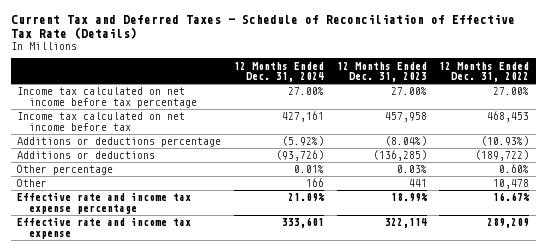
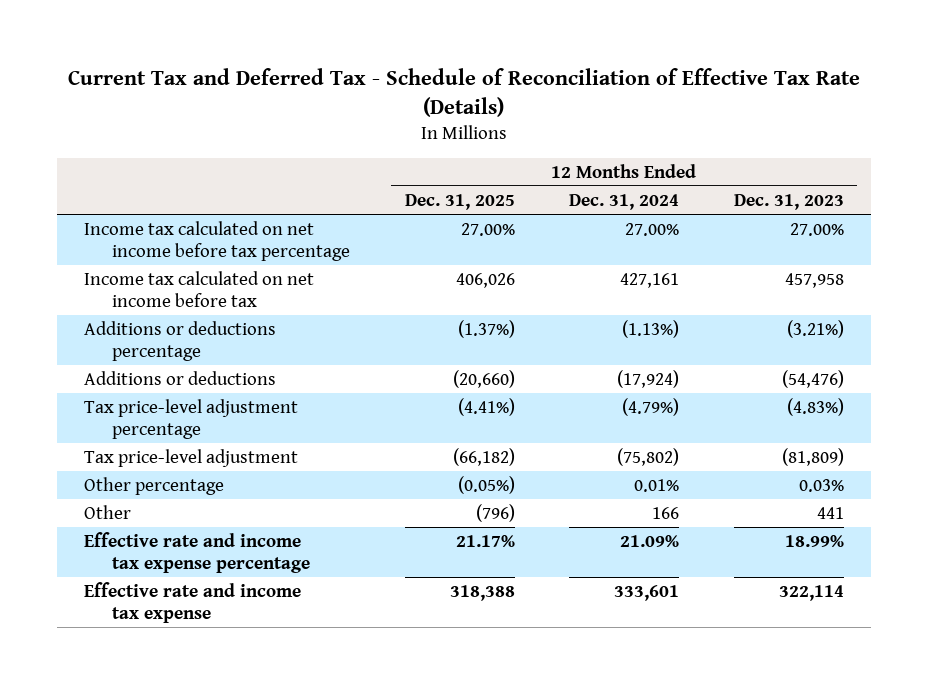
[10,14,515,39] Current Tax and Deferred Taxes - Schedule of Reconciliation of Effective Tax Rate (Details) -> [67,68,860,118] Current Tax and Deferred Tax - Schedule of Reconciliation of Effective Tax Rate (Details)
[439,61,530,82] 12 Months Ended Dec. 31, 2022 -> none
none -> [404,193,515,210] Dec. 31, 2025
[281,136,324,147] (5.92%) -> [622,319,680,338] (1.13%)
[384,136,427,147] (8.04%) -> [786,319,844,338] (3.21%)
[275,150,324,162] (93,726) -> [617,369,680,388] (17,924)
[372,150,427,162] (136,285) -> [781,369,844,388] (54,476)
none -> [83,398,298,439] Tax price-level adjustment percentage
none -> [83,448,298,467] Tax price-level adjustment

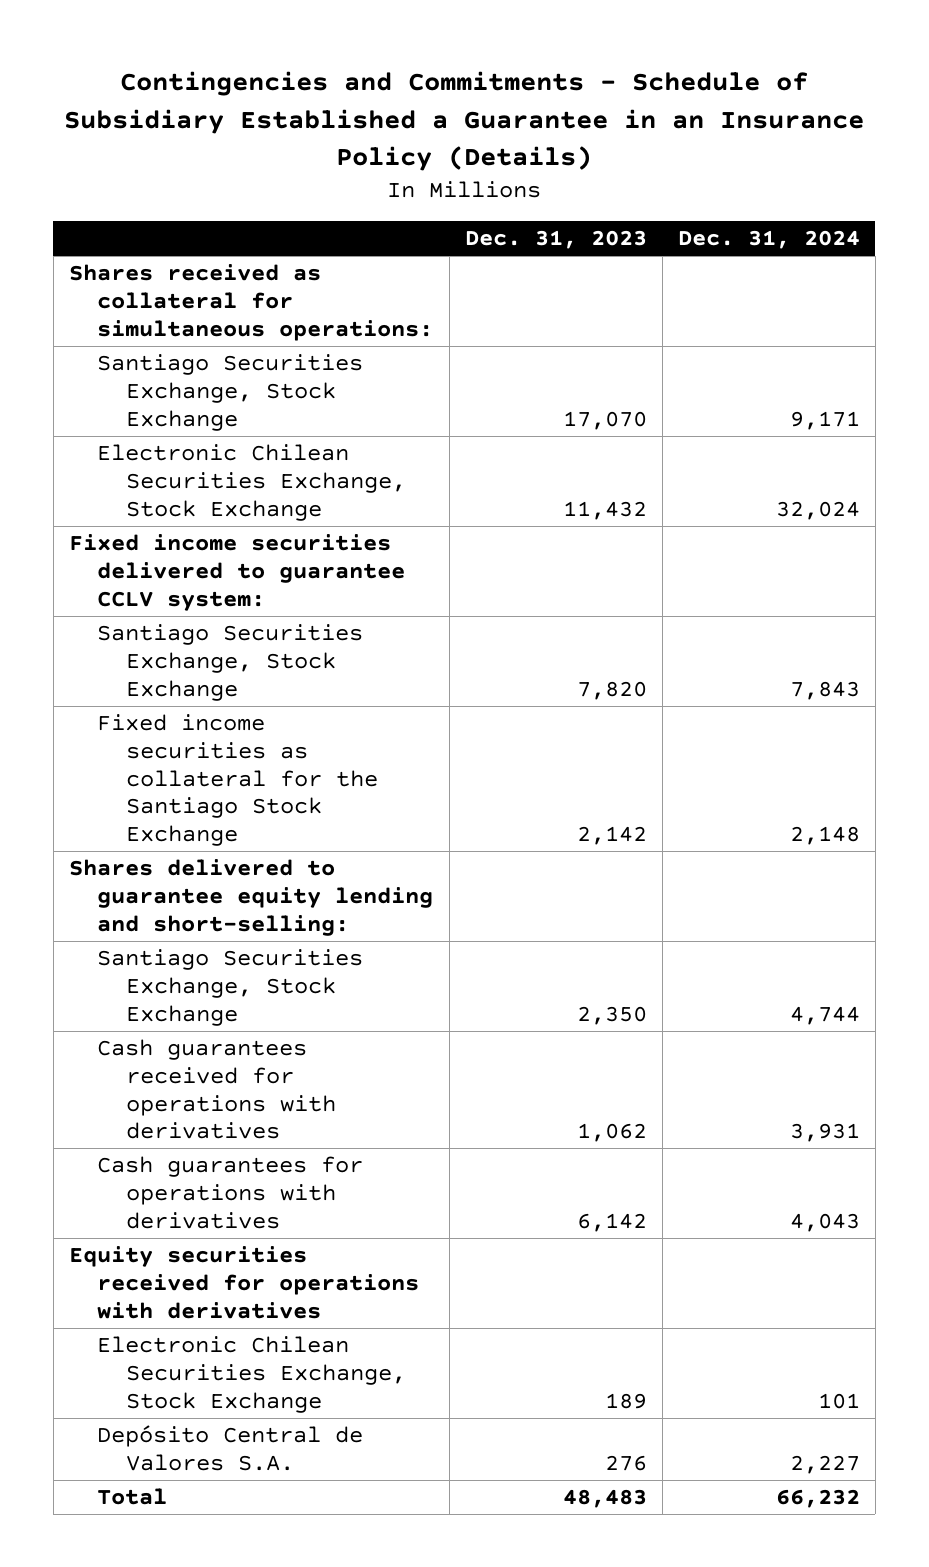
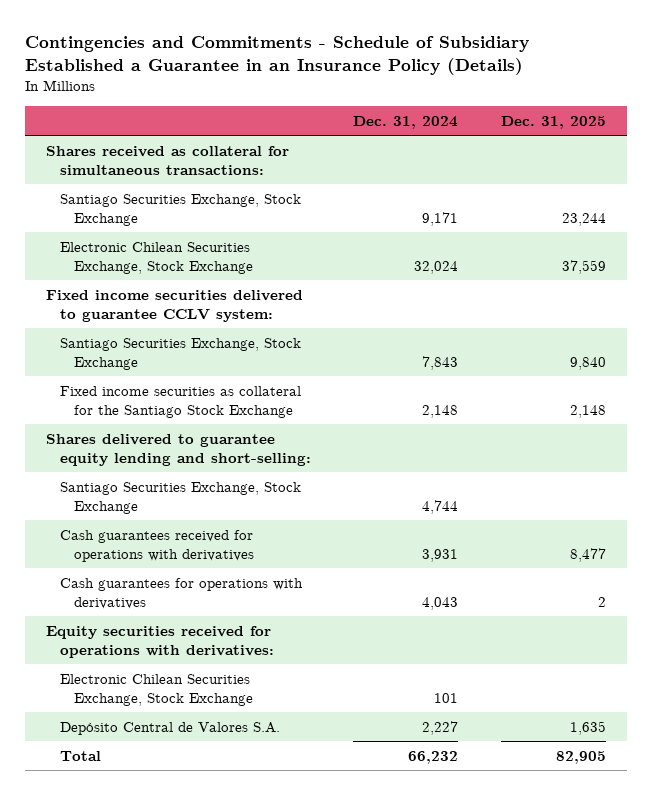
[464,230,647,250] Dec. 31, 2023 -> none
none -> [501,115,607,129] Dec. 31, 2025
[68,264,434,341] Shares received as collateral for simultaneous operations: -> [46,145,290,175] Shares received as collateral for simultaneous transactions:
[68,1246,420,1319] Equity securities received for operations with derivatives -> [46,625,274,658] Equity securities received for operations with derivatives:

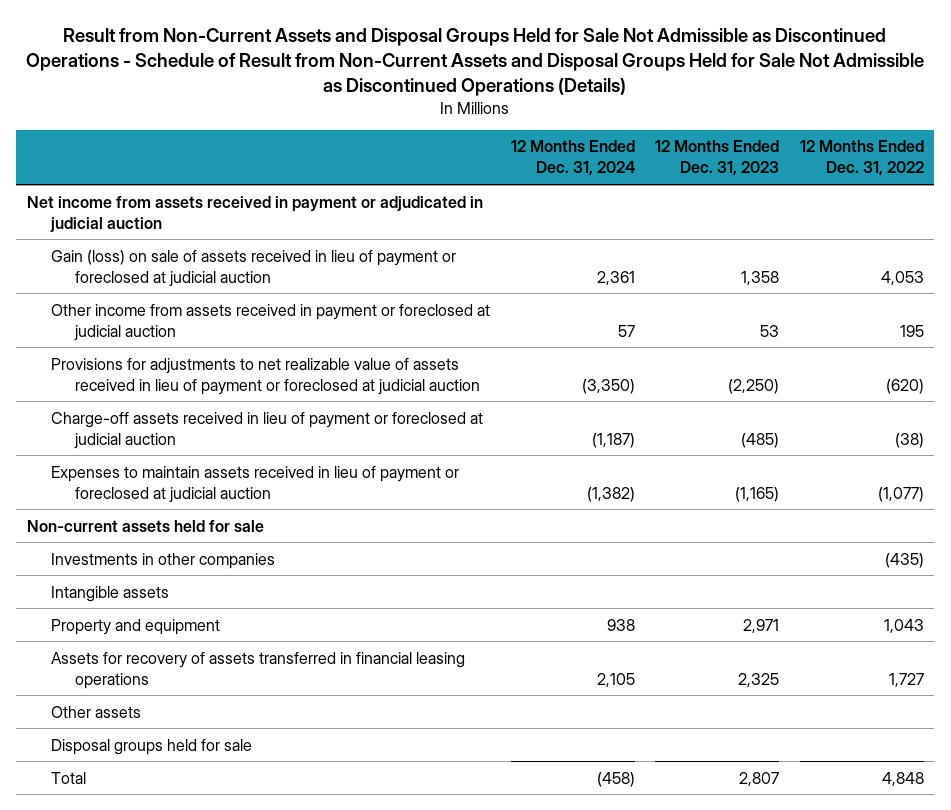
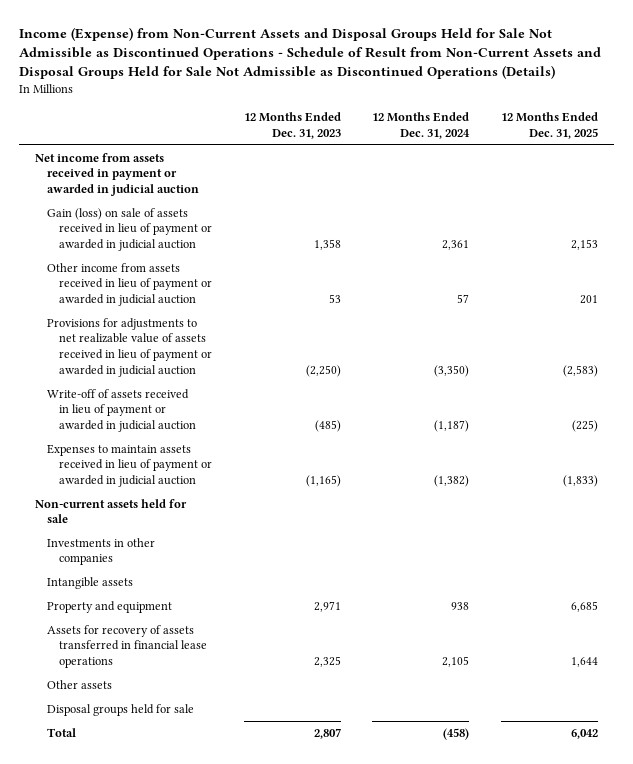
[26,27,925,96] Result from Non-Current Assets and Disposal Groups Held for Sale Not Admissible as Discontinued Operations - Schedule of Result from Non-Current Assets and Disposal Groups Held for Sale Not Admissible as Discontinued Operations (Details) -> [18,27,601,80] Income (Expense) from Non-Current Assets and Disposal Groups Held for Sale Not Admissible as Discontinued Operations - Schedule of Result from Non-Current Assets and Disposal Groups Held for Sale Not Admissible as Discontinued Operations (Details)
[799,140,924,177] 12 Months Ended Dec. 31, 2022 -> none
none -> [501,112,599,139] 12 Months Ended Dec. 31, 2025
[26,195,483,232] Net income from assets received in payment or adjudicated in judicial auction -> [34,152,199,197] Net income from assets received in payment or awarded in judicial auction
[50,249,456,287] Gain (loss) on sale of assets received in lieu of payment or foreclosed at judicial auction -> [46,207,212,252] Gain (loss) on sale of assets received in lieu of payment or awarded in judicial auction
[50,303,490,341] Other income from assets received in payment or foreclosed at judicial auction -> [46,262,212,307] Other income from assets received in lieu of payment or awarded in judicial auction
[50,357,481,395] Provisions for adjustments to net realizable value of assets received in lieu of payment or foreclosed at judicial auction -> [46,317,212,377] Provisions for adjustments to net realizable value of assets received in lieu of payment or awarded in judicial auction
[50,411,483,449] Charge-off assets received in lieu of payment or foreclosed at judicial auction -> [46,388,196,433] Write-off of assets received in lieu of payment or awarded in judicial auction
[50,465,459,503] Expenses to maintain assets received in lieu of payment or foreclosed at judicial auction -> [46,443,212,488] Expenses to maintain assets received in lieu of payment or awarded in judicial auction
[50,651,465,689] Assets for recovery of assets transferred in financial leasing operations -> [46,624,207,669] Assets for recovery of assets transferred in financial lease operations

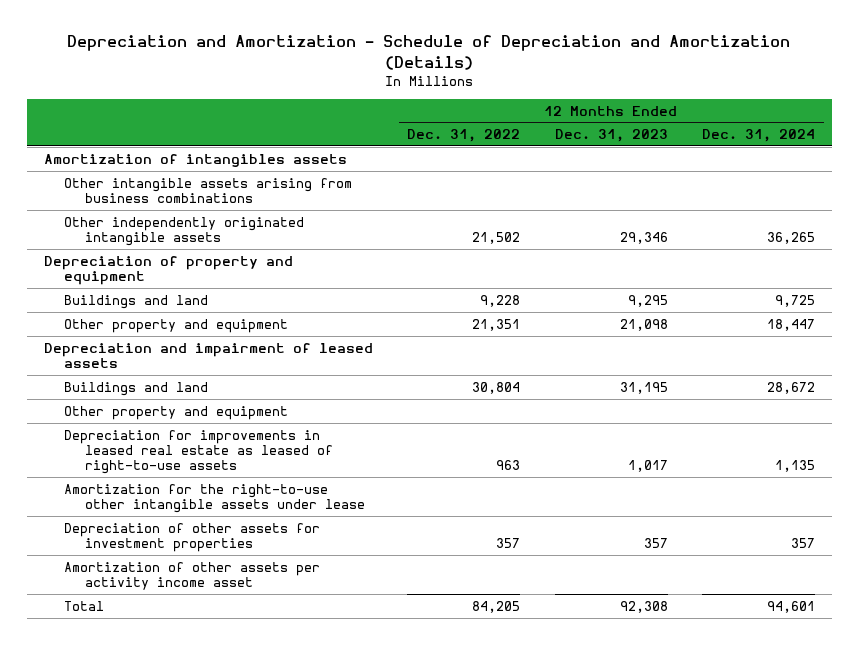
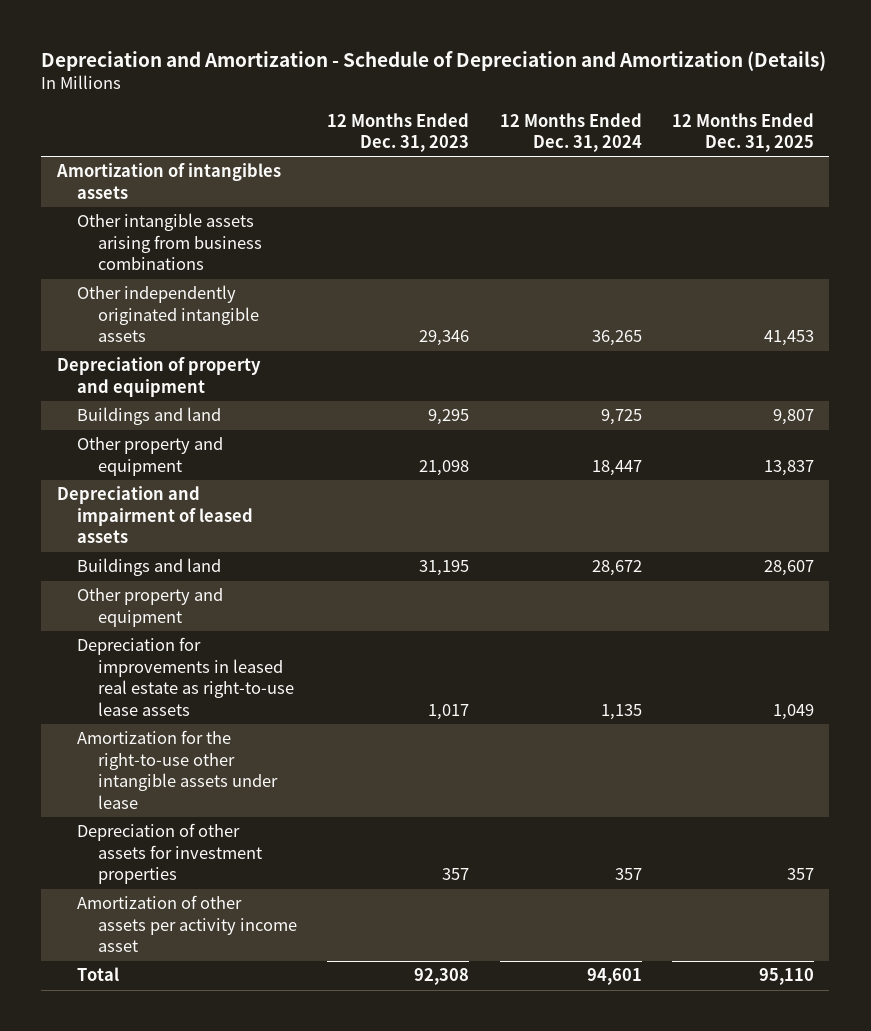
[407,129,521,143] Dec. 31, 2022 -> none
none -> [672,112,815,153] 12 Months Ended Dec. 31, 2025
[64,429,334,475] Depreciation for improvements in leased real estate as leased of right-to-use assets -> [77,637,295,716] Depreciation for improvements in leased real estate as right-to-use lease assets

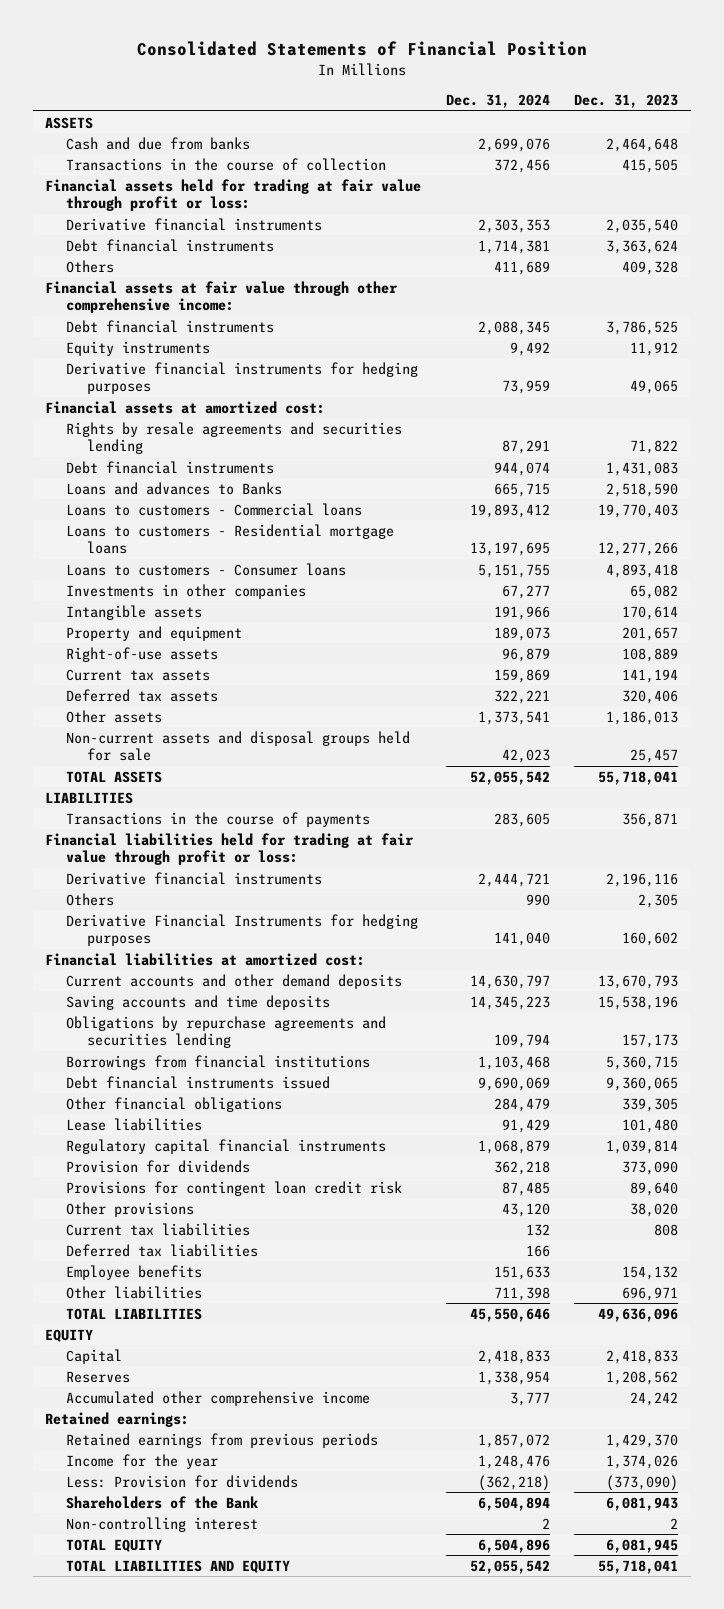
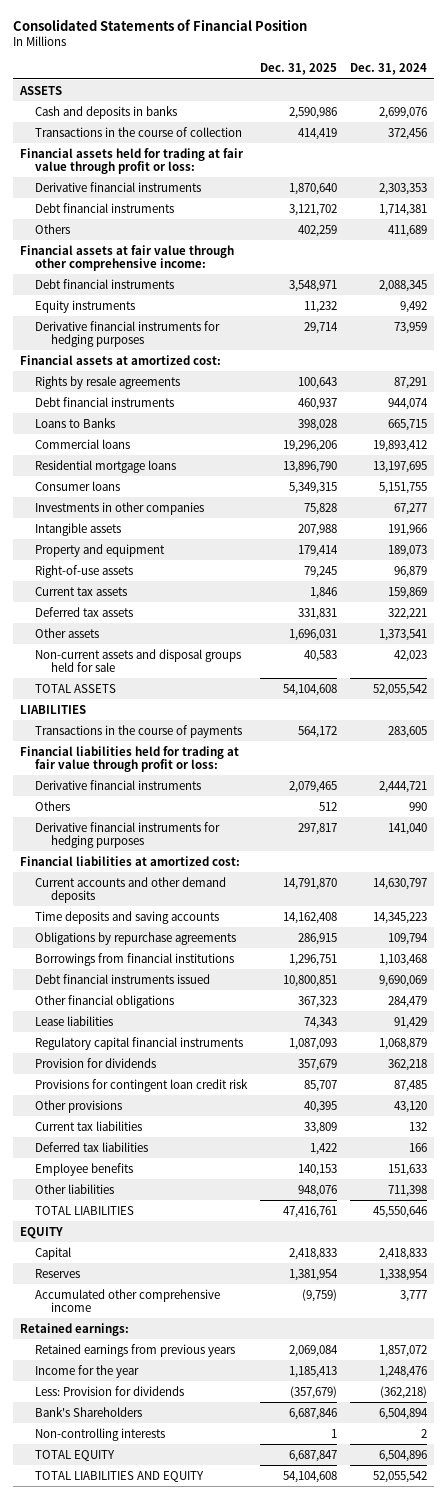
[574,94,679,109] Dec. 31, 2023 -> none
none -> [260,63,338,76] Dec. 31, 2025
[66,136,251,150] Cash and due from banks -> [35,105,178,119] Cash and deposits in banks
[66,421,403,455] Rights by resale agreements and securities lending -> [35,375,181,389] Rights by resale agreements
[66,481,283,495] Loans and advances to Banks -> [35,417,116,428] Loans to Banks
[66,502,363,516] Loans to customers - Commercial loans -> [35,438,131,449] Commercial loans
[66,523,395,555] Loans to customers - Residential mortgage loans -> [35,459,177,473] Residential mortgage loans
[66,562,347,576] Loans to customers - Consumer loans -> [35,480,121,491] Consumer loans
[66,913,419,947] Derivative Financial Instruments for hedging purposes -> [35,821,221,849] Derivative financial instruments for hedging purposes
[66,994,331,1010] Saving accounts and time deposits -> [35,910,220,924] Time deposits and saving accounts
[66,1015,387,1049] Obligations by repurchase agreements and securities lending -> [35,931,237,945] Obligations by repurchase agreements
[66,1432,379,1448] Retained earnings from previous periods -> [35,1343,236,1357] Retained earnings from previous years
[66,1495,259,1509] Shareholders of the Bank -> [35,1406,143,1417] Bank's Shareholders
[66,1516,259,1532] Non-controlling interest -> [35,1427,166,1441] Non-controlling interests

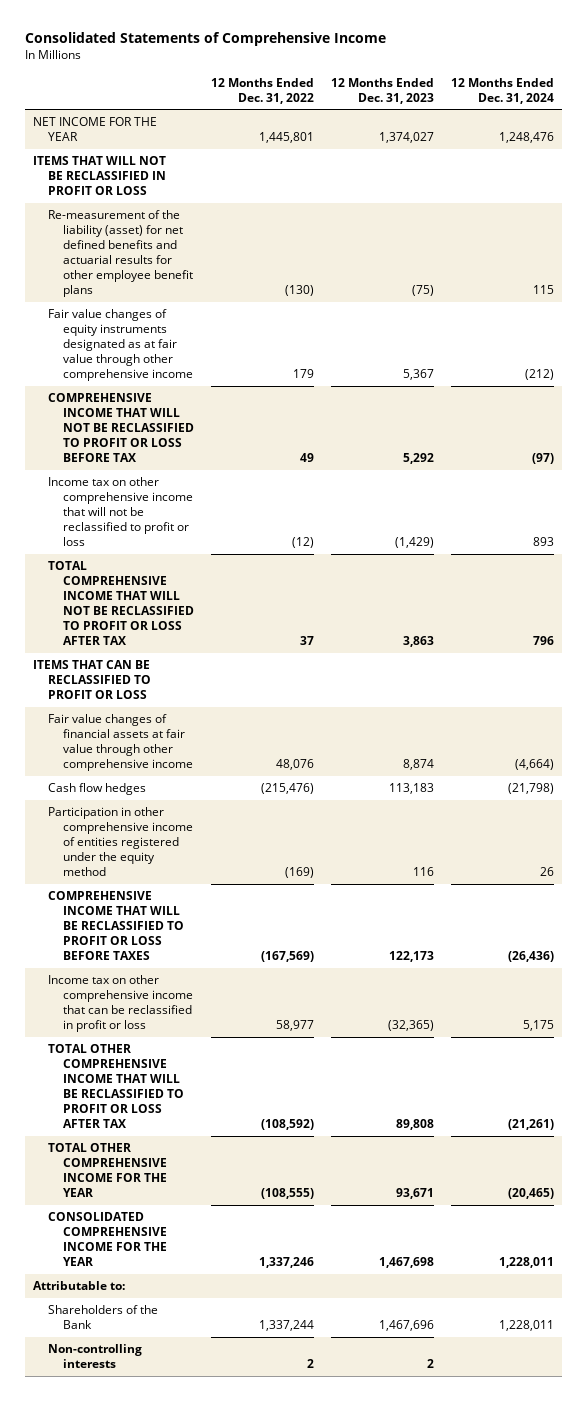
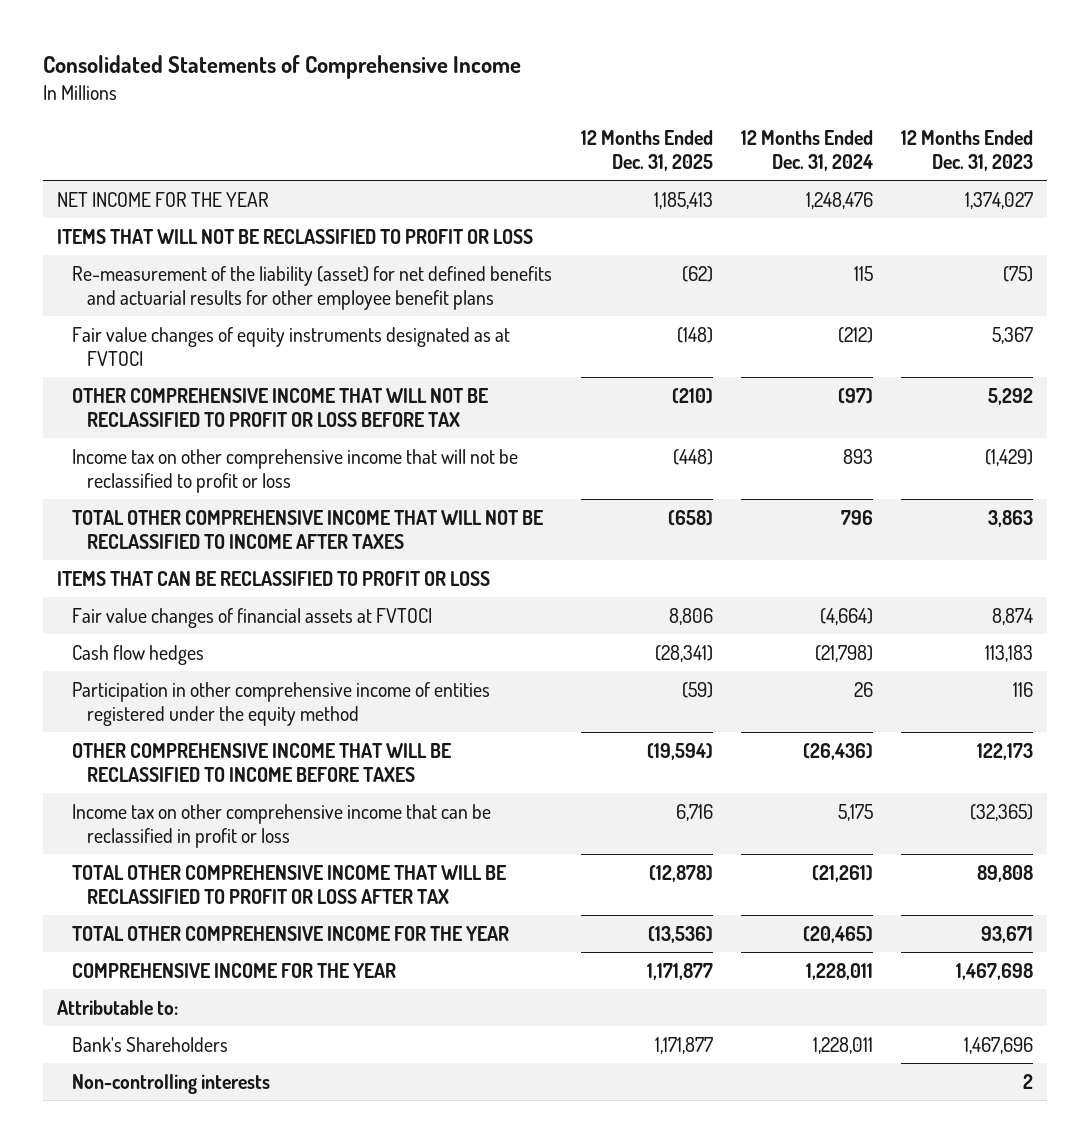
[210,77,314,104] 12 Months Ended Dec. 31, 2022 -> none
none -> [580,129,713,172] 12 Months Ended Dec. 31, 2025
[33,156,167,196] ITEMS THAT WILL NOT BE RECLASSIFIED IN PROFIT OR LOSS -> [57,228,534,244] ITEMS THAT WILL NOT BE RECLASSIFIED TO PROFIT OR LOSS
[47,309,193,382] Fair value changes of equity instruments designated as at fair value through other comprehensive income -> [72,326,511,366] Fair value changes of equity instruments designated as at FVTOCI
[47,393,194,463] COMPREHENSIVE INCOME THAT WILL NOT BE RECLASSIFIED TO PROFIT OR LOSS BEFORE TAX -> [72,387,490,427] OTHER COMPREHENSIVE INCOME THAT WILL NOT BE RECLASSIFIED TO PROFIT OR LOSS BEFORE TAX
[47,561,194,646] TOTAL COMPREHENSIVE INCOME THAT WILL NOT BE RECLASSIFIED TO PROFIT OR LOSS AFTER TAX -> [72,509,545,549] TOTAL OTHER COMPREHENSIVE INCOME THAT WILL NOT BE RECLASSIFIED TO INCOME AFTER TAXES
[47,714,193,772] Fair value changes of financial assets at fair value through other comprehensive income -> [72,607,433,628] Fair value changes of financial assets at FVTOCI
[47,891,184,961] COMPREHENSIVE INCOME THAT WILL BE RECLASSIFIED TO PROFIT OR LOSS BEFORE TAXES -> [72,742,453,782] OTHER COMPREHENSIVE INCOME THAT WILL BE RECLASSIFIED TO INCOME BEFORE TAXES
[47,1212,167,1267] CONSOLIDATED COMPREHENSIVE INCOME FOR THE YEAR -> [72,962,397,978] COMPREHENSIVE INCOME FOR THE YEAR
[47,1305,158,1330] Shareholders of the Bank -> [72,1036,229,1052] Bank's Shareholders

